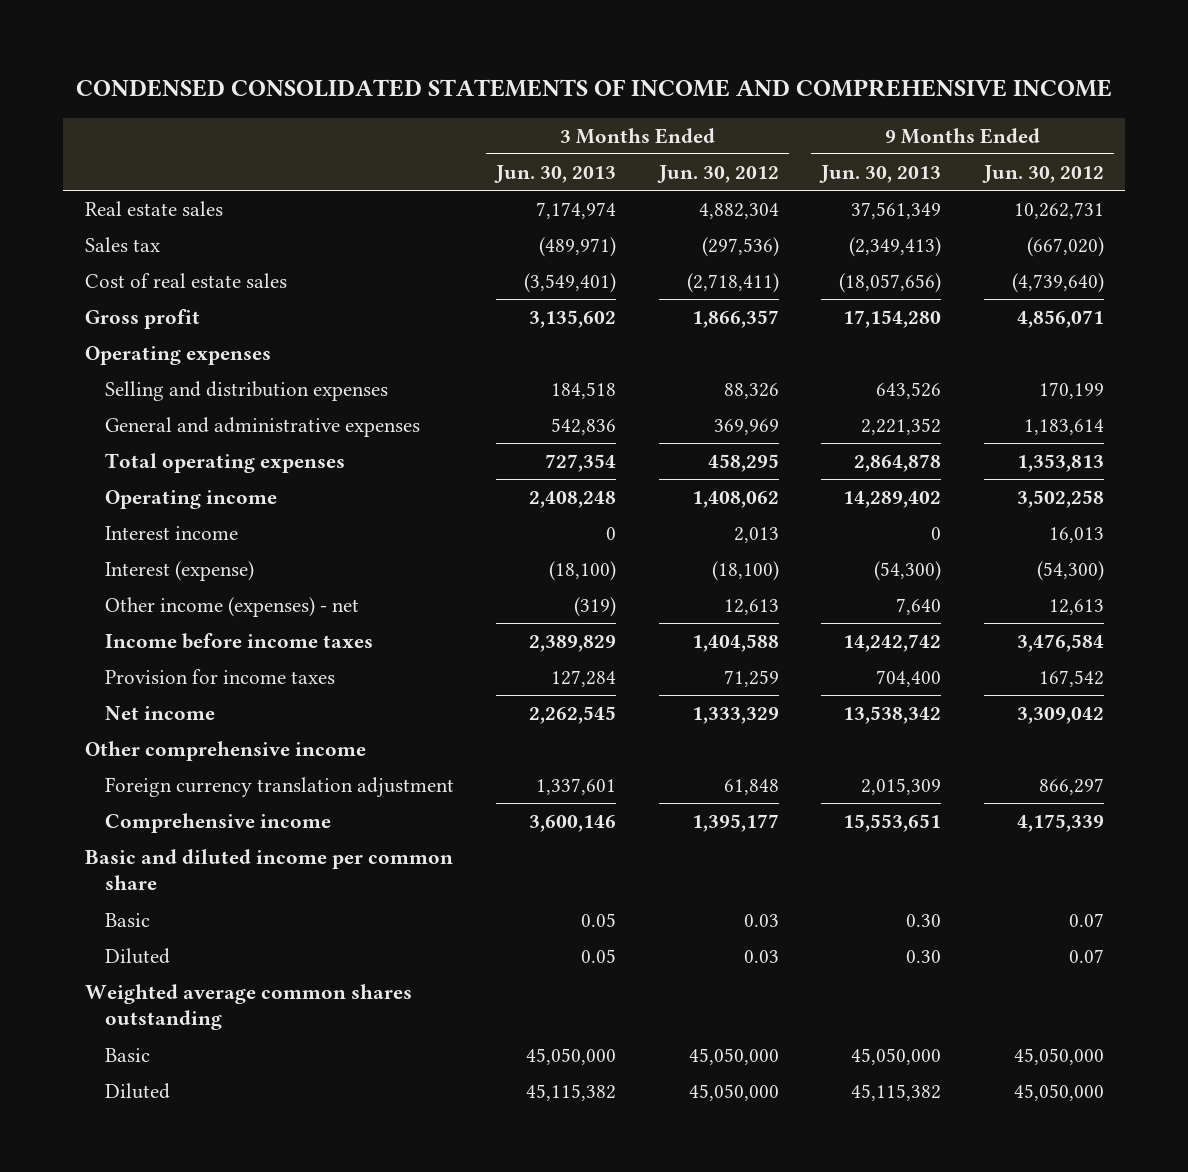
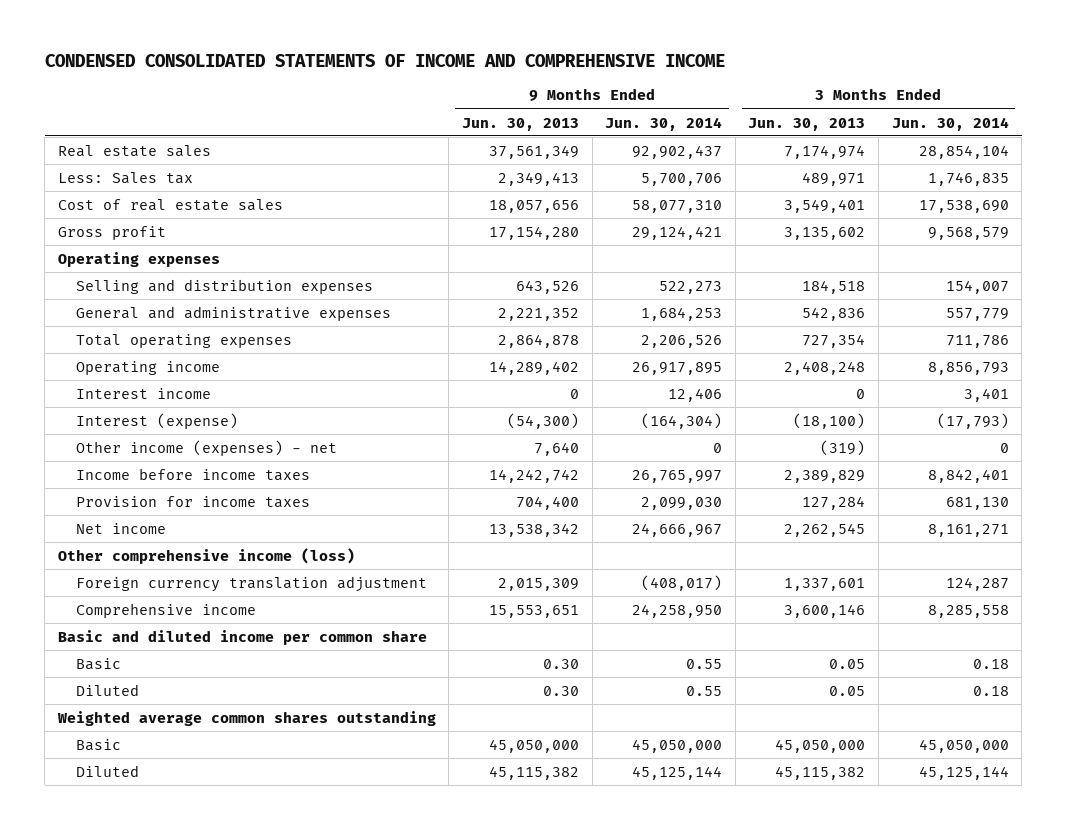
[656,164,779,183] Jun. 30, 2012 -> none
[981,164,1104,183] Jun. 30, 2012 -> none
none -> [605,116,723,131] Jun. 30, 2014
none -> [891,116,1009,131] Jun. 30, 2014
[84,237,160,253] Sales tax -> [57,171,193,184] Less: Sales tax
[539,237,617,258] (489,971) -> [802,171,866,186] 489,971
[849,237,942,258] (2,349,413) -> [497,171,579,186] 2,349,413
[524,273,617,294] (3,549,401) -> [784,198,866,213] 3,549,401
[839,273,942,294] (18,057,656) -> [488,199,579,213] 18,057,656
[84,741,366,762] Other comprehensive income -> [57,547,355,564] Other comprehensive income (loss)

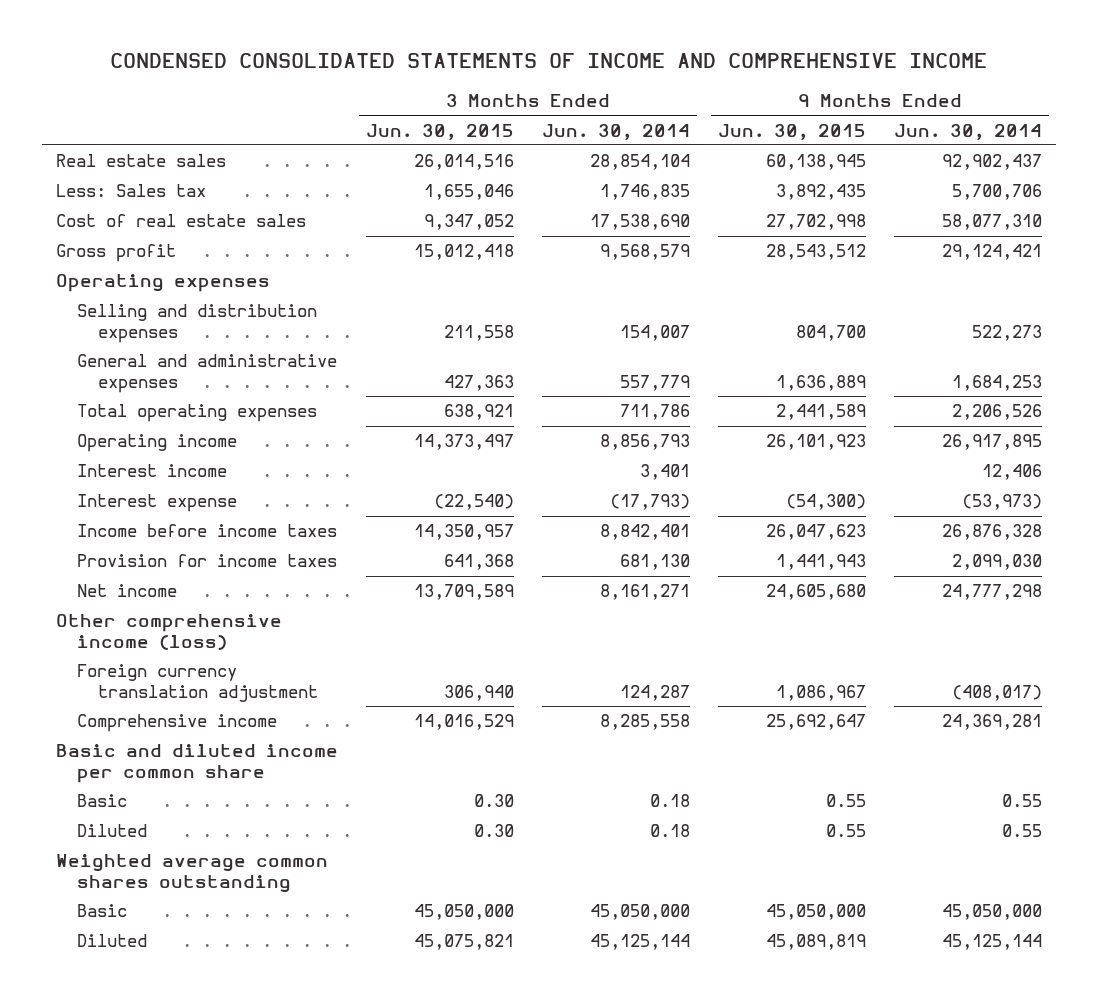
[461,117,579,131] Jun. 30, 2013 -> none
[748,117,866,131] Jun. 30, 2013 -> none
none -> [366,123,515,140] Jun. 30, 2015
none -> [718,123,867,140] Jun. 30, 2015
[75,439,337,456] Other income (expenses) - net -> none
[75,412,238,429] Interest (expense) -> [76,494,237,513] Interest expense
[641,412,723,429] (164,304) -> [962,494,1043,511] (53,973)
[632,469,723,483] 26,765,997 -> [942,524,1043,541] 26,876,328
[632,522,723,537] 24,666,967 -> [942,584,1043,601] 24,777,298
[632,603,723,618] 24,258,950 -> [942,714,1043,731] 24,369,281

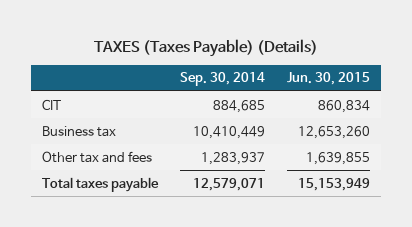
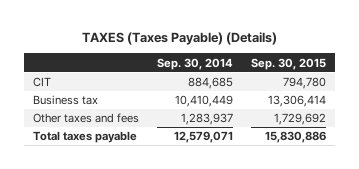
[286,72,370,86] Jun. 30, 2015 -> none
none -> [250,57,326,70] Sep. 30, 2015
[42,150,153,163] Other tax and fees -> [33,113,140,124] Other taxes and fees

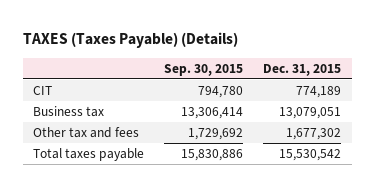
[157,57,234,70] Sep. 30, 2014 -> none
none -> [263,63,342,76] Dec. 31, 2015
[33,113,140,124] Other taxes and fees -> [32,126,139,138] Other tax and fees

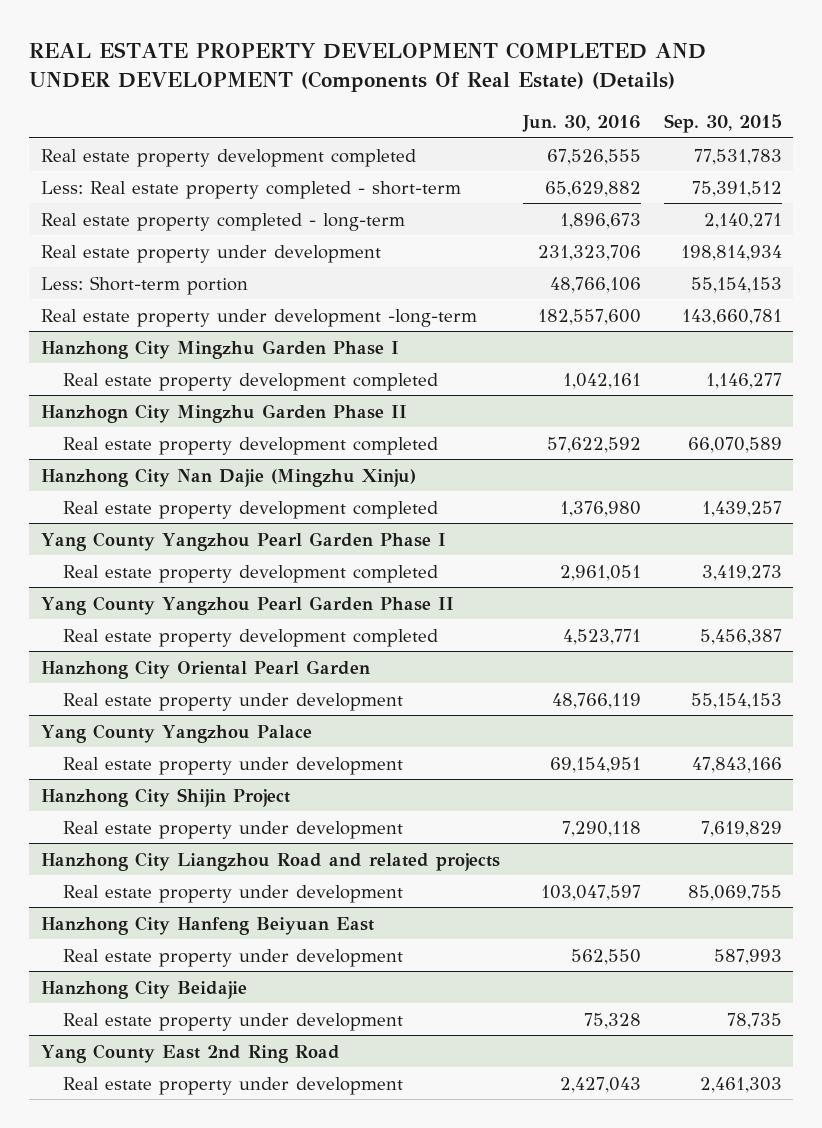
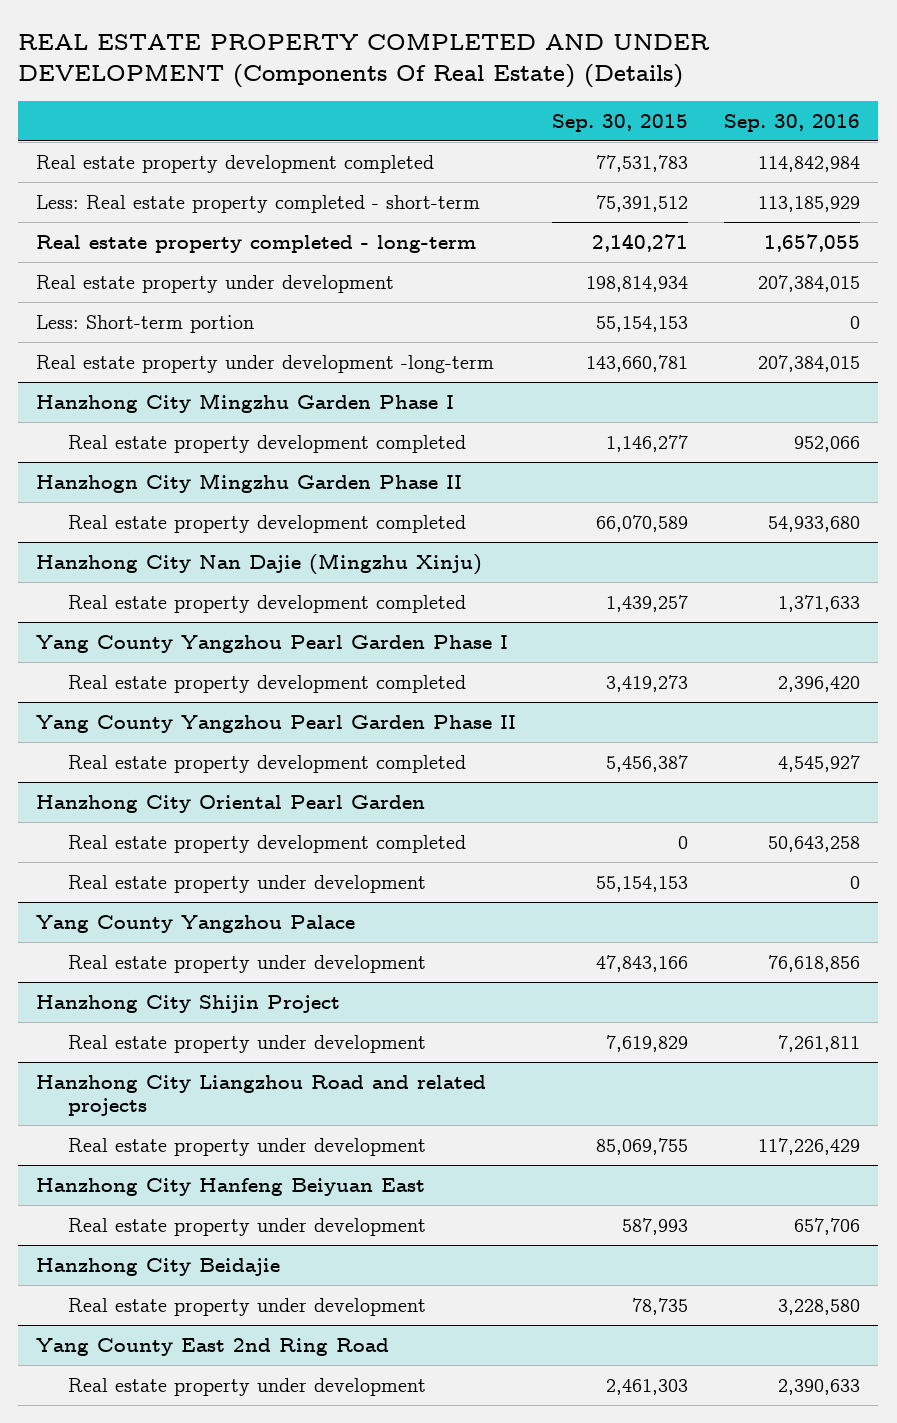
[29,42,707,92] REAL ESTATE PROPERTY DEVELOPMENT COMPLETED AND UNDER DEVELOPMENT (Components Of Real Estate) (Details) -> [18,32,711,88] REAL ESTATE PROPERTY COMPLETED AND UNDER DEVELOPMENT (Components Of Real Estate) (Details)
[521,114,641,132] Jun. 30, 2016 -> none
none -> [724,113,861,132] Sep. 30, 2016
none -> [67,834,466,853] Real estate property development completed

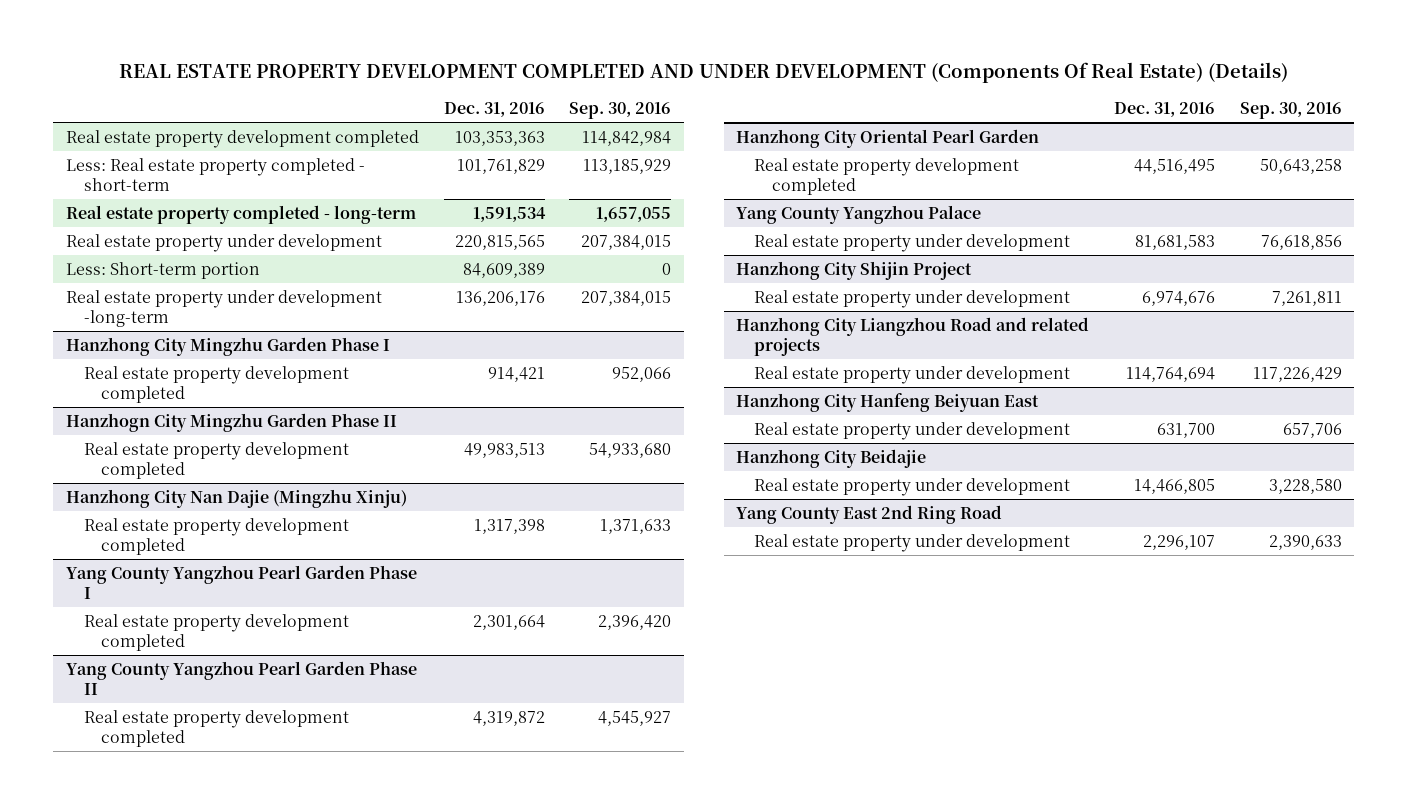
[18,32,711,88] REAL ESTATE PROPERTY COMPLETED AND UNDER DEVELOPMENT (Components Of Real Estate) (Details) -> [118,62,1288,84] REAL ESTATE PROPERTY DEVELOPMENT COMPLETED AND UNDER DEVELOPMENT (Components Of Real Estate) (Details)
[552,113,689,132] Sep. 30, 2015 -> none
none -> [443,101,545,117] Dec. 31, 2016
[67,874,426,893] Real estate property under development -> none

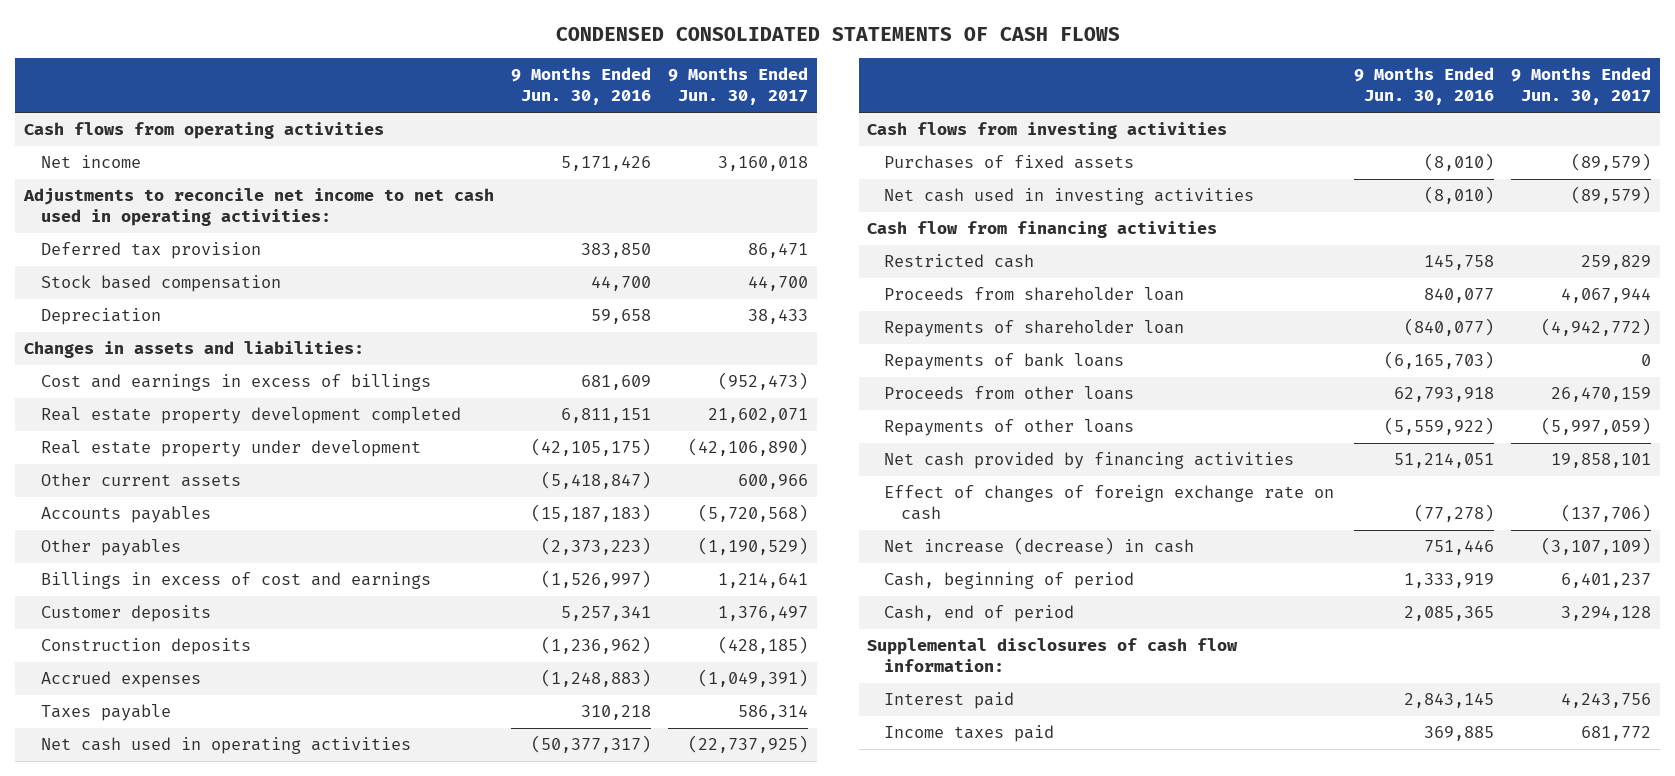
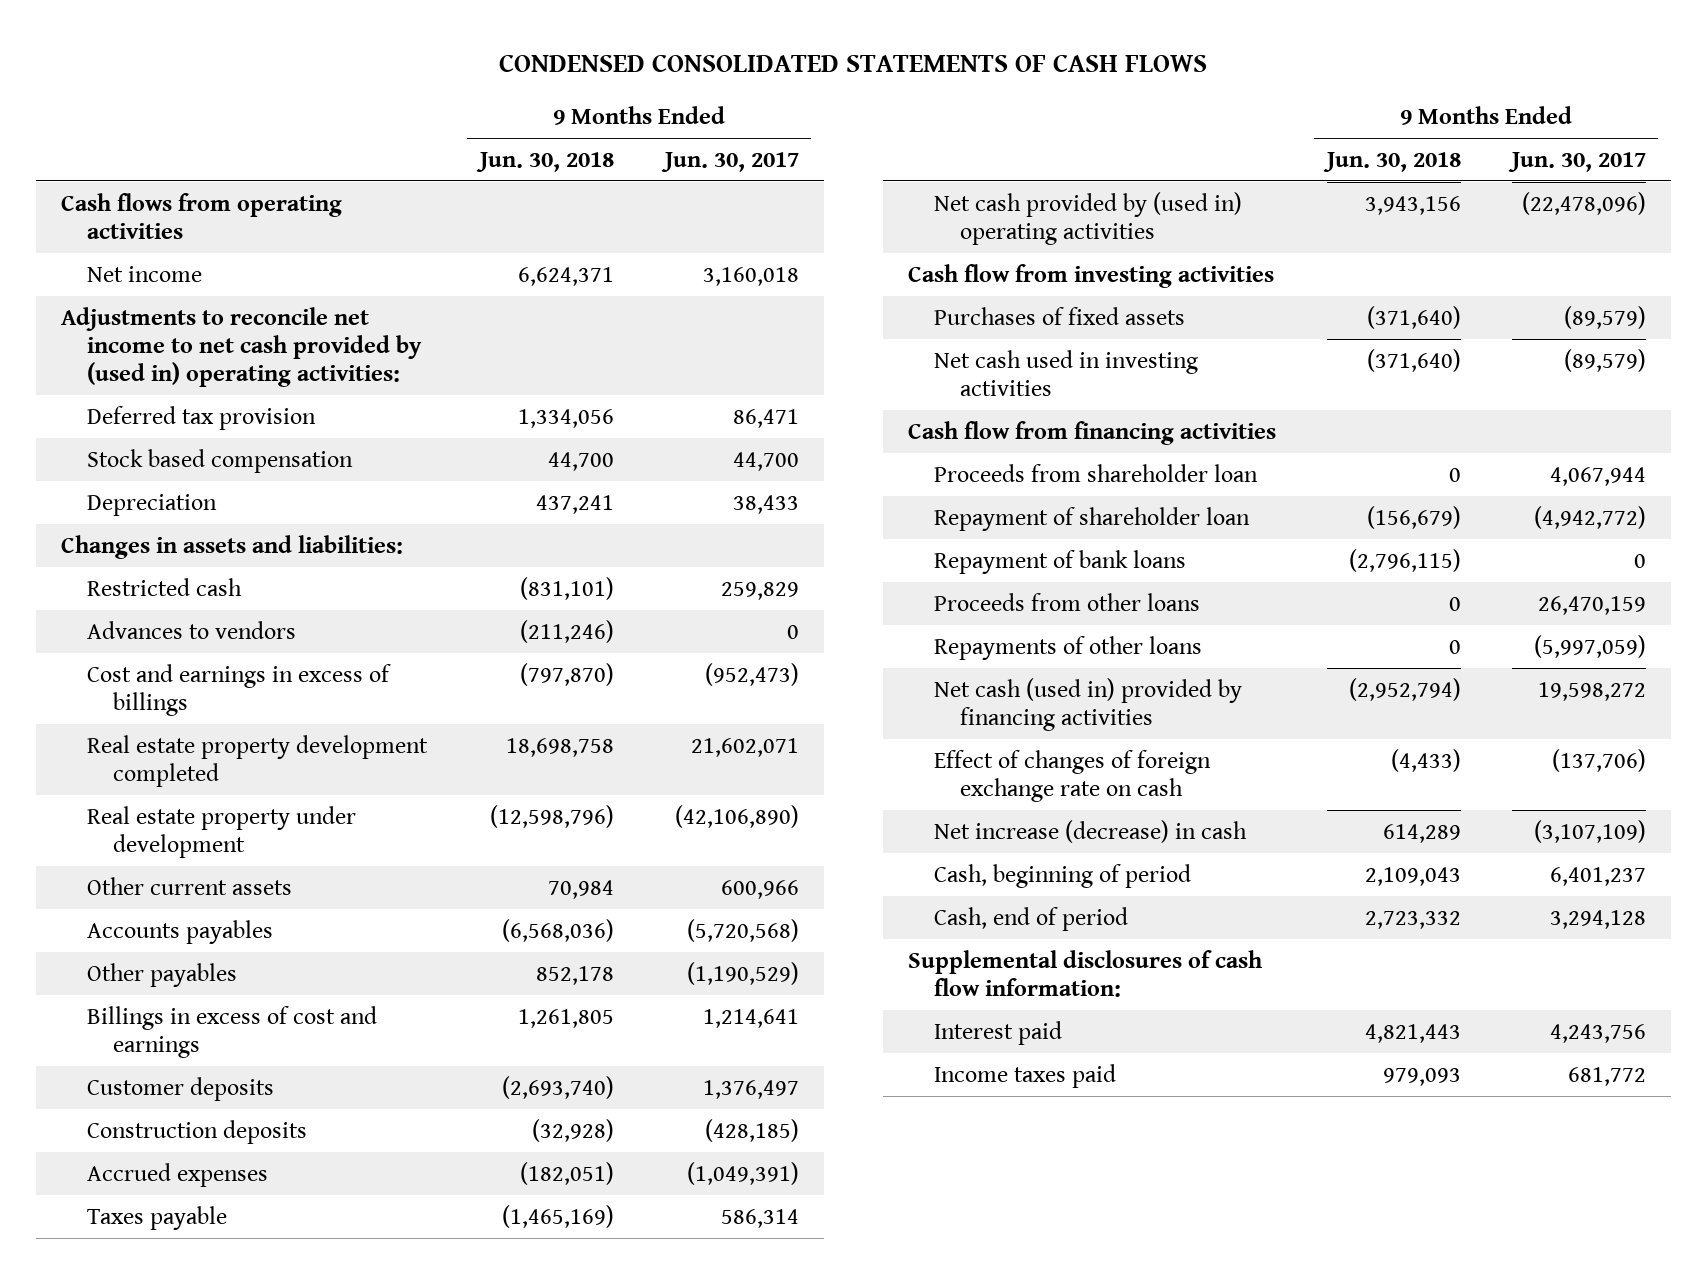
[510,67,651,106] 9 Months Ended Jun. 30, 2016 -> none
none -> [475,151,614,172] Jun. 30, 2018
[22,188,494,227] Adjustments to reconcile net income to net cash used in operating activities: -> [60,306,422,387] Adjustments to reconcile net income to net cash provided by (used in) operating activities:
[884,254,1035,269] Restricted cash -> [86,577,242,596] Restricted cash
none -> [86,620,296,639] Advances to vendors
[40,737,411,755] Net cash used in operating activities -> [934,191,1243,245] Net cash provided by (used in) operating activities
[688,735,809,754] (22,737,925) -> [1521,191,1646,215] (22,478,096)
[867,122,1228,140] Cash flows from investing activities -> [908,263,1275,288] Cash flow from investing activities
[884,320,1185,338] Repayments of shareholder loan -> [934,506,1251,531] Repayment of shareholder loan
[884,353,1125,371] Repayments of bank loans -> [934,549,1187,574] Repayment of bank loans
[884,452,1295,470] Net cash provided by financing activities -> [934,677,1243,731] Net cash (used in) provided by financing activities
[1551,453,1652,469] 19,858,101 -> [1537,681,1646,701] 19,598,272

